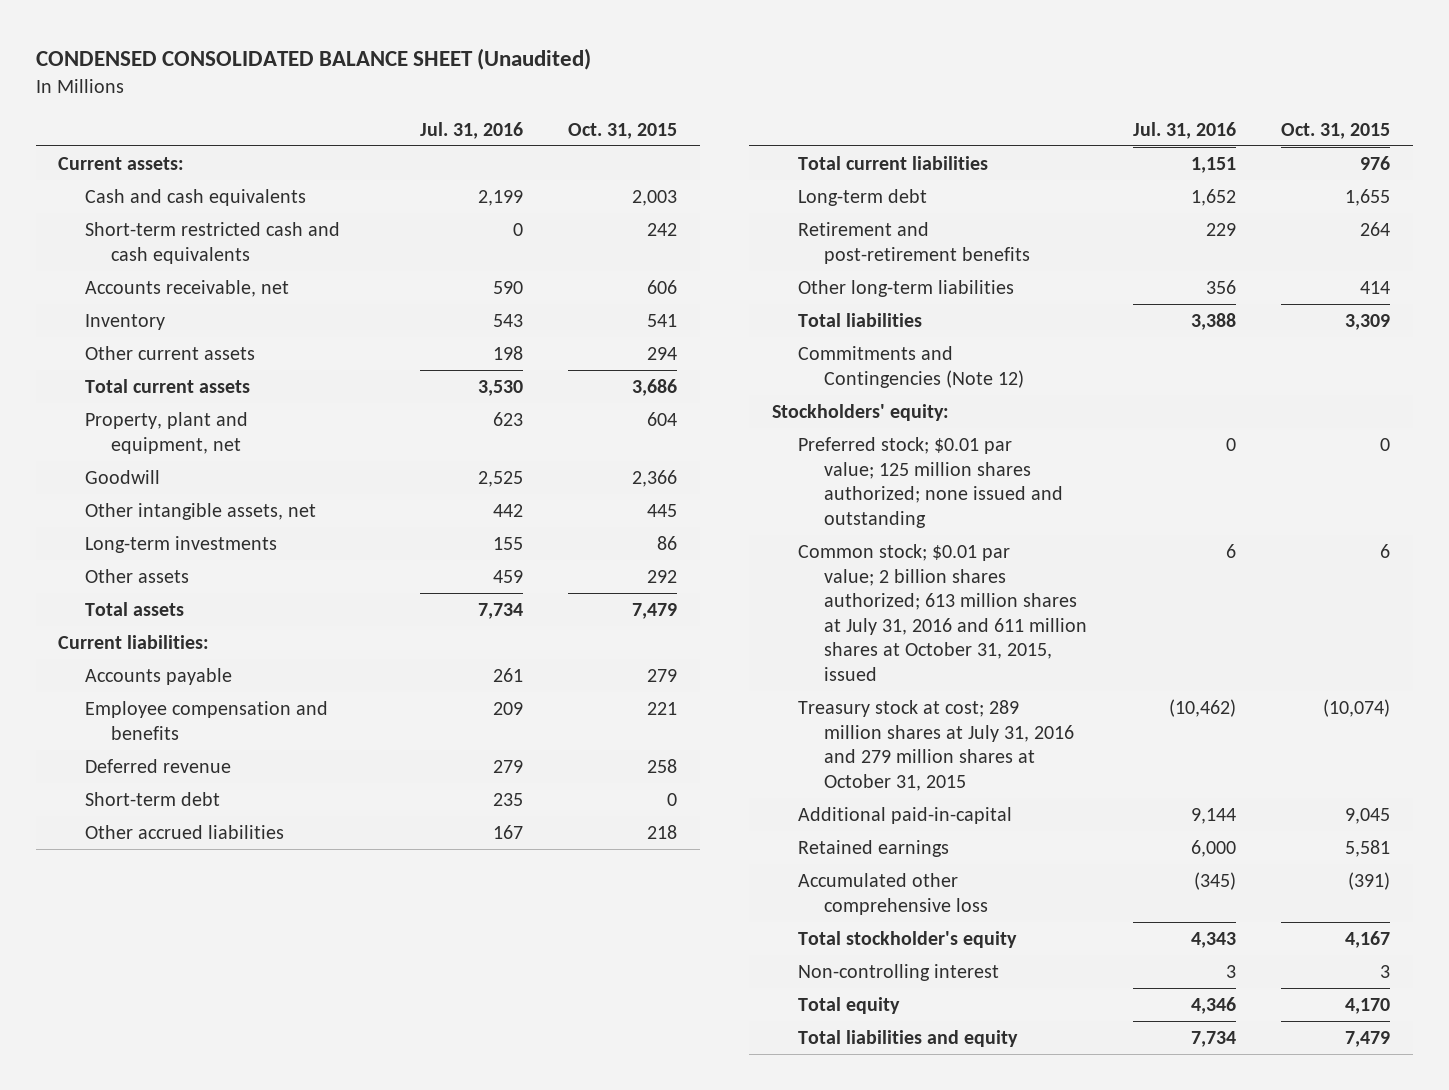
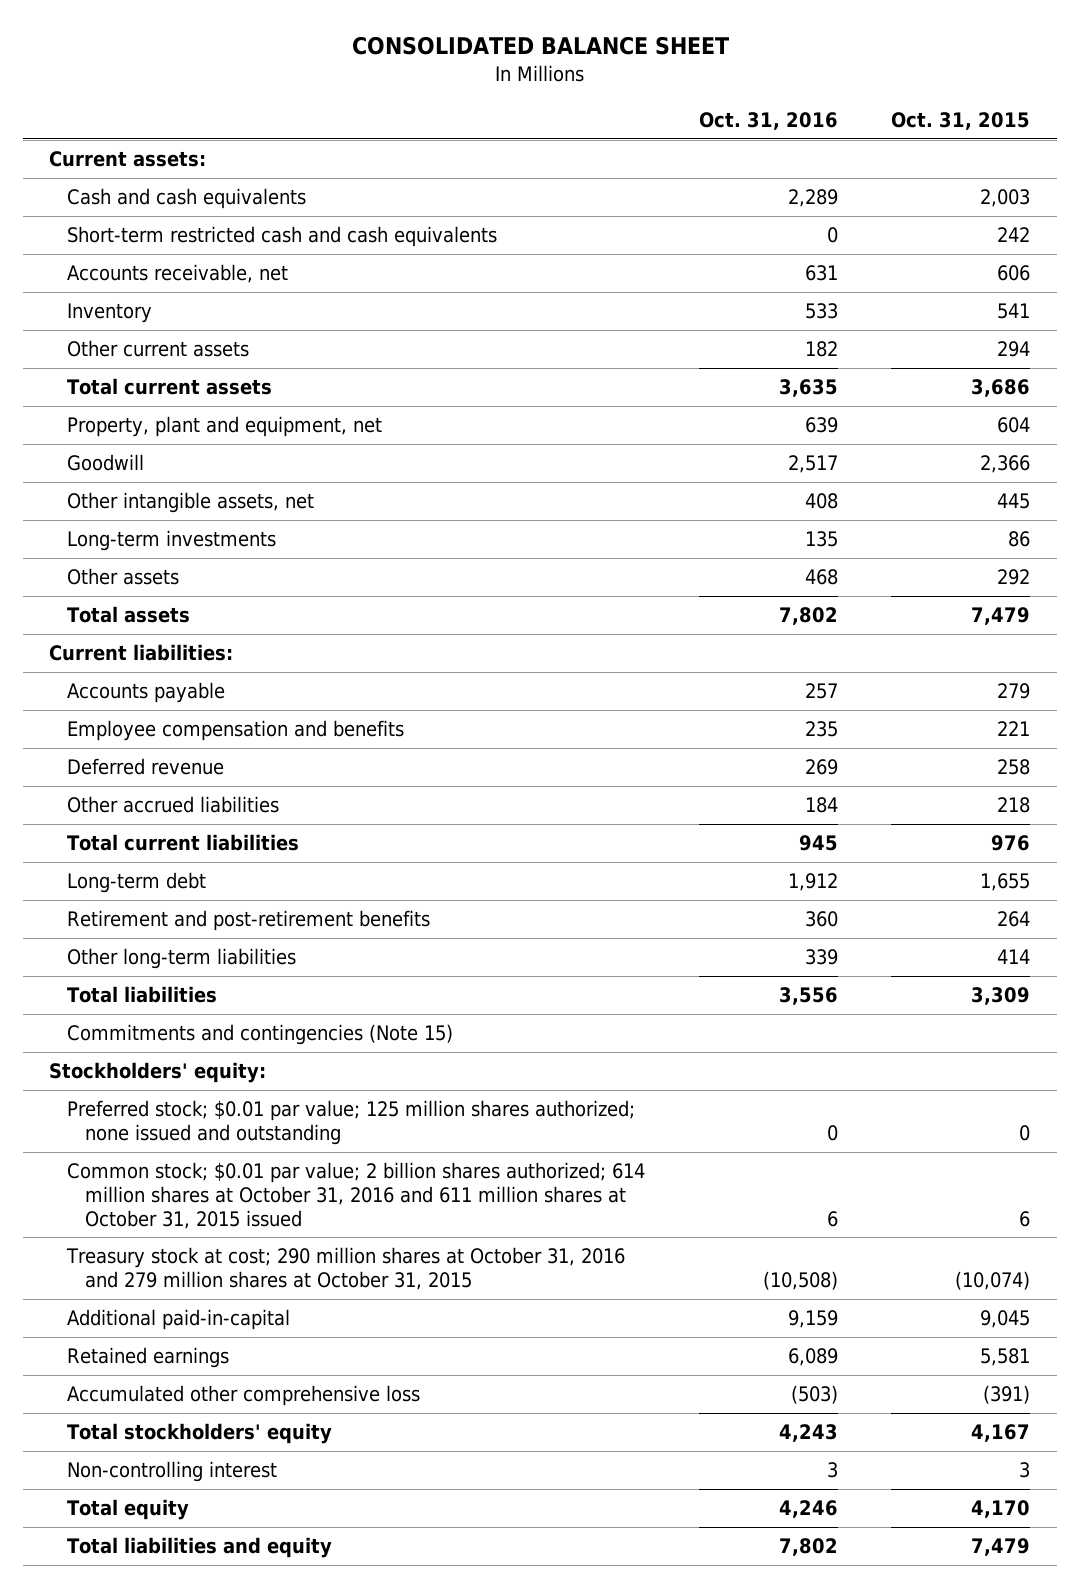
[35,48,591,71] CONDENSED CONSOLIDATED BALANCE SHEET (Unaudited) -> [351,35,729,55] CONSOLIDATED BALANCE SHEET
[419,121,523,139] Jul. 31, 2016 -> none
none -> [698,112,838,131] Oct. 31, 2016
[84,792,220,807] Short-term debt -> none
[797,346,1025,388] Commitments and Contingencies (Note 12) -> [67,1024,454,1046] Commitments and contingencies (Note 15)
[797,544,1088,681] Common stock; $0.01 par value; 2 billion shares authorized; 613 million shares at July 31, 2016 and 611 million shares at October 31, 2015, issued -> [67,1162,646,1229] Common stock; $0.01 par value; 2 billion shares authorized; 614 million shares at October 31, 2016 and 611 million shares at October 31, 2015 issued
[797,700,1075,791] Treasury stock at cost; 289 million shares at July 31, 2016 and 279 million shares at October 31, 2015 -> [66,1247,626,1291] Treasury stock at cost; 290 million shares at October 31, 2016 and 279 million shares at October 31, 2015
[797,931,1017,949] Total stockholder's equity -> [67,1423,333,1445] Total stockholders' equity

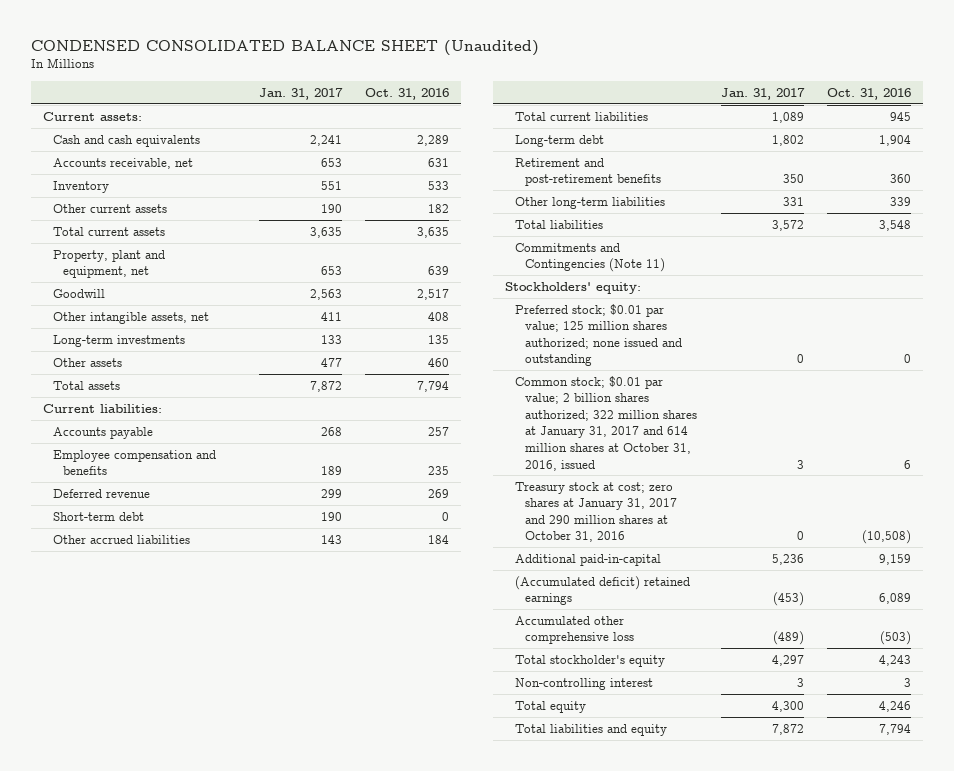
[351,35,729,55] CONSOLIDATED BALANCE SHEET -> [30,39,539,56] CONDENSED CONSOLIDATED BALANCE SHEET (Unaudited)
[891,112,1031,131] Oct. 31, 2015 -> none
none -> [258,87,343,100] Jan. 31, 2017
[67,226,498,248] Short-term restricted cash and cash equivalents -> none
[804,569,838,586] 468 -> [428,357,450,367] 460
[778,607,838,626] 7,802 -> [417,380,450,392] 7,794
none -> [52,511,144,521] Short-term debt
[787,873,838,892] 1,912 -> [879,134,912,146] 1,904
[778,987,838,1006] 3,556 -> [879,219,912,231] 3,548
[67,1024,454,1046] Commitments and contingencies (Note 15) -> [515,242,666,273] Commitments and Contingencies (Note 11)
[67,1162,646,1229] Common stock; $0.01 par value; 2 billion shares authorized; 614 million shares at October 31, 2016 and 611 million shares at October 31, 2015 issued -> [515,375,698,471] Common stock; $0.01 par value; 2 billion shares authorized; 322 million shares at January 31, 2017 and 614 million shares at October 31, 2016, issued
[66,1247,626,1291] Treasury stock at cost; 290 million shares at October 31, 2016 and 279 million shares at October 31, 2015 -> [515,481,678,543] Treasury stock at cost; zero shares at January 31, 2017 and 290 million shares at October 31, 2016
[67,1347,230,1369] Retained earnings -> [515,575,691,606] (Accumulated deficit) retained earnings
[67,1423,333,1445] Total stockholders' equity -> [515,654,666,667] Total stockholder's equity
[778,1538,838,1557] 7,802 -> [879,723,912,735] 7,794

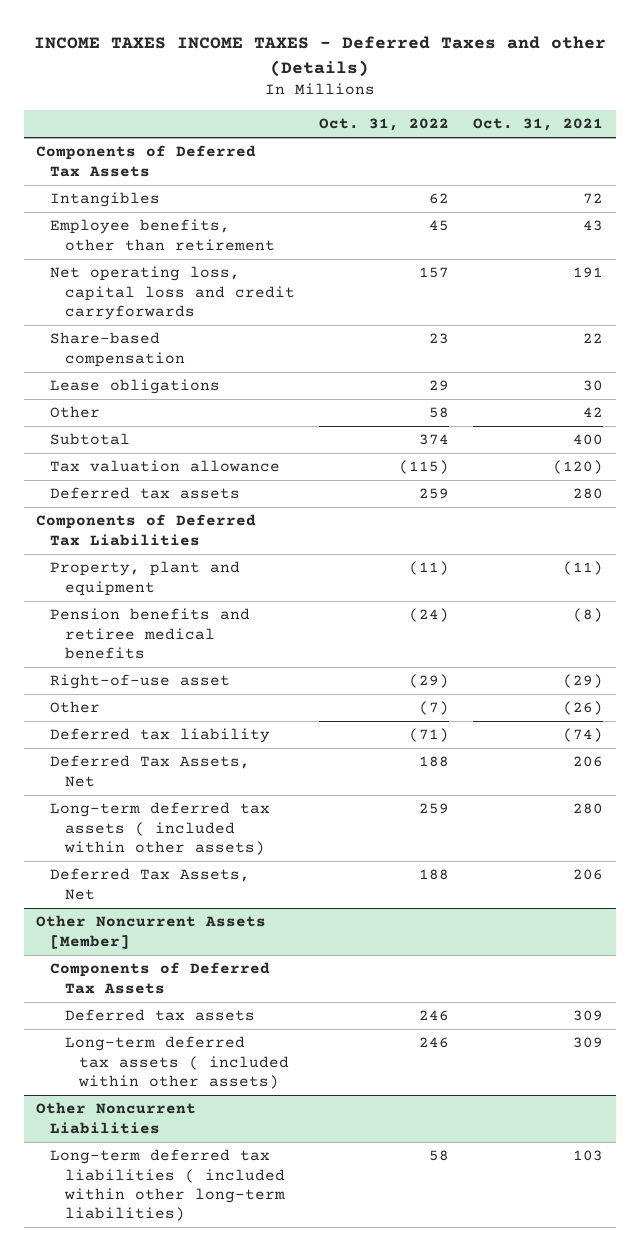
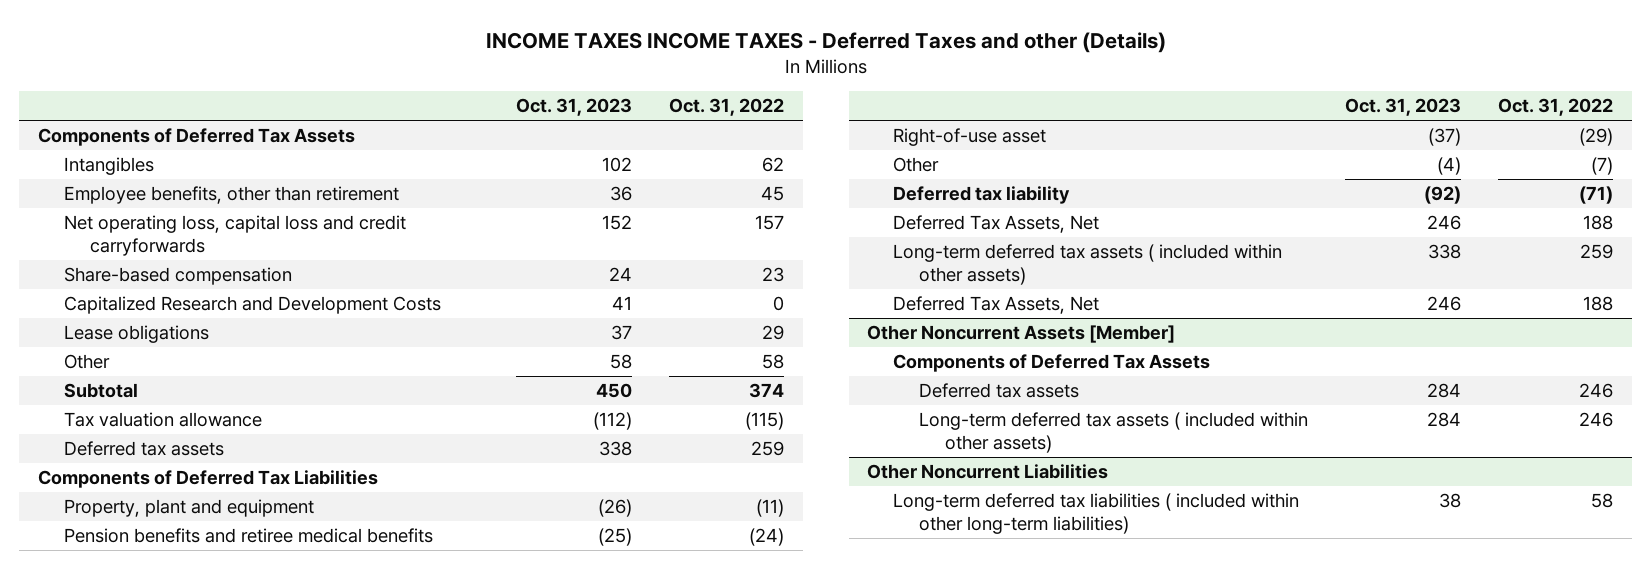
[473,118,604,132] Oct. 31, 2021 -> none
none -> [516,98,633,117] Oct. 31, 2023
none -> [63,296,441,315] Capitalized Research and Development Costs

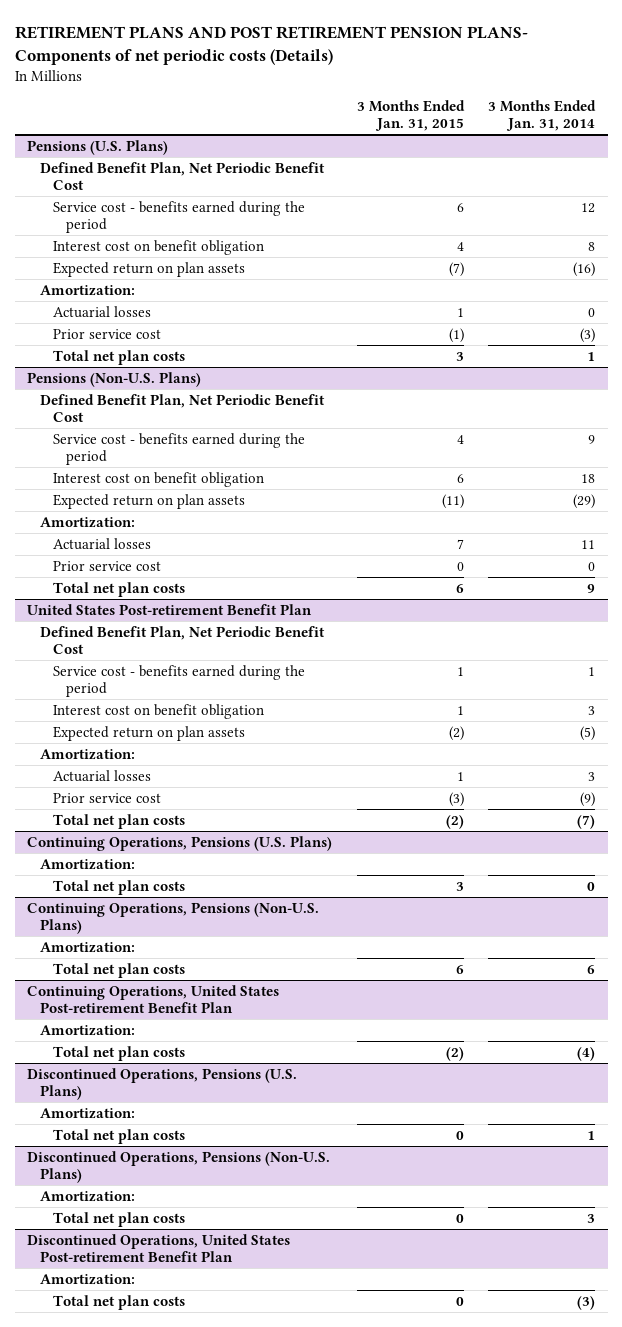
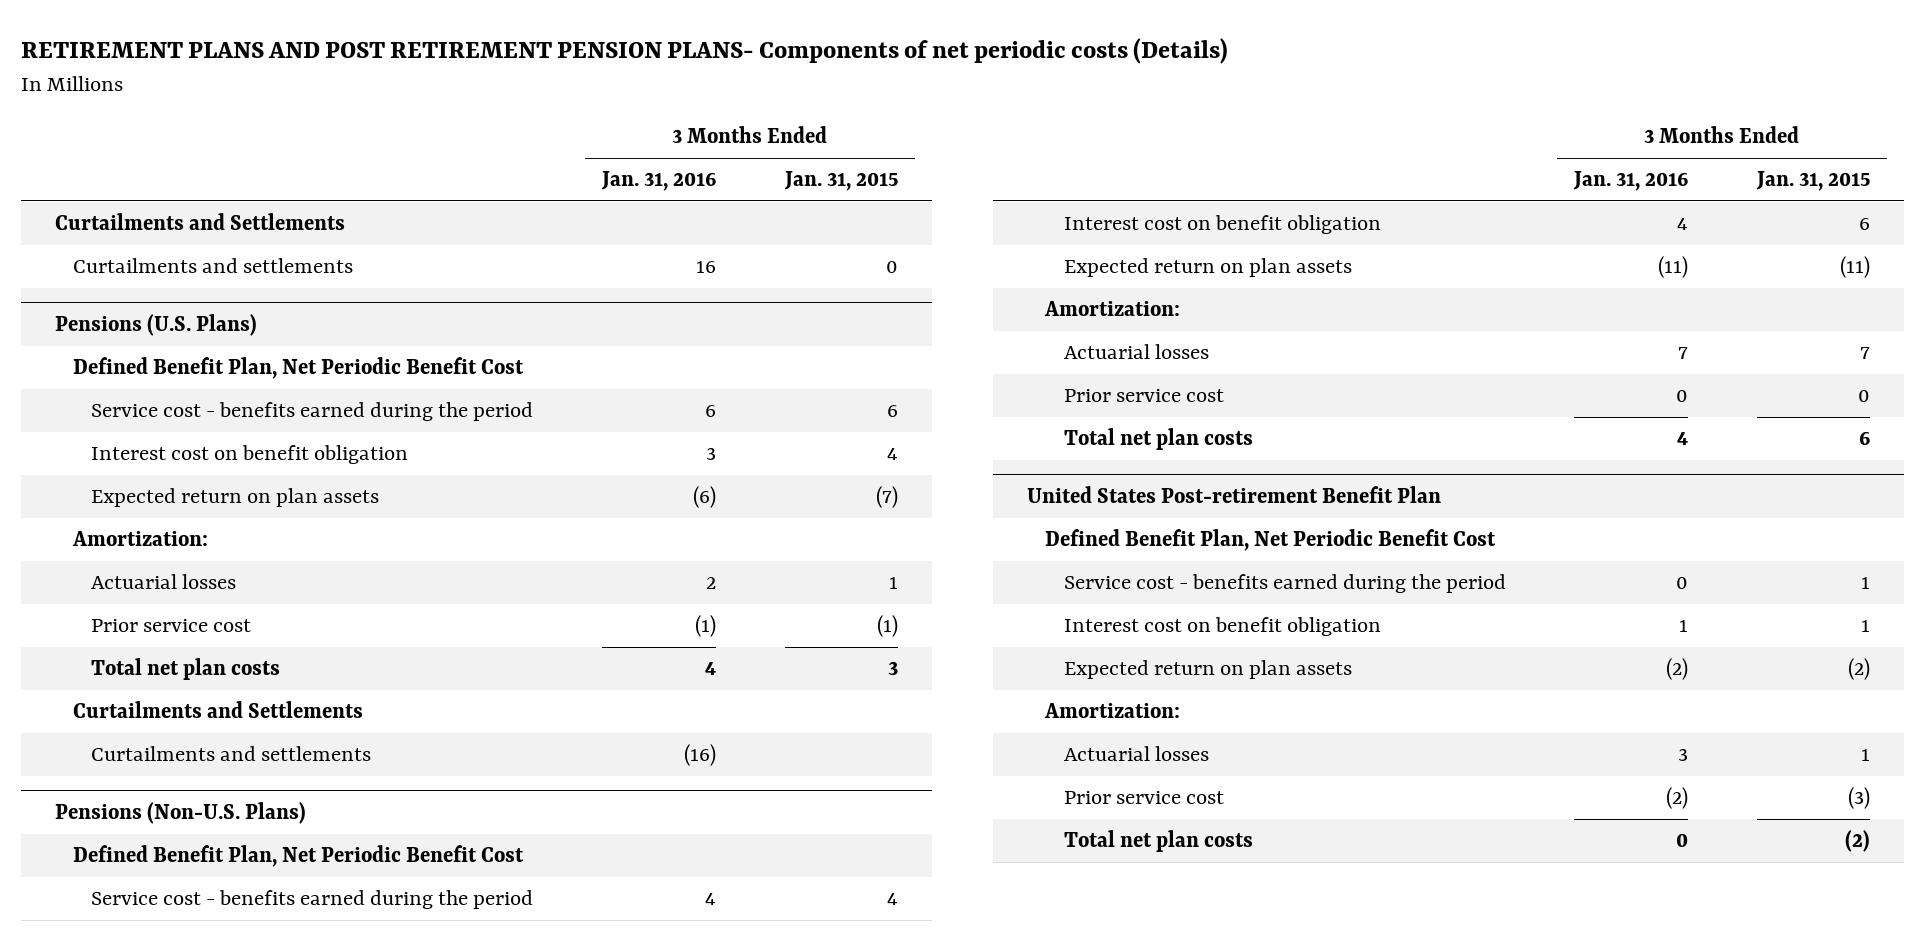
[488,100,597,132] 3 Months Ended Jan. 31, 2014 -> none
none -> [601,171,717,192] Jan. 31, 2016
none -> [54,213,345,231] Curtailments and Settlements
none -> [73,258,354,274] Curtailments and settlements
none -> [73,701,364,719] Curtailments and Settlements
none -> [91,746,372,762] Curtailments and settlements
[27,835,333,851] Continuing Operations, Pensions (U.S. Plans) -> none
[40,858,136,870] Amortization: -> none
[53,879,186,895] Total net plan costs -> none
[27,901,320,934] Continuing Operations, Pensions (Non-U.S. Plans) -> none
[40,941,136,953] Amortization: -> none
[53,962,186,978] Total net plan costs -> none
[27,984,280,1013] Continuing Operations, United States Post-retirement Benefit Plan -> none
[40,1024,136,1036] Amortization: -> none
[53,1045,186,1061] Total net plan costs -> none
[27,1067,298,1100] Discontinued Operations, Pensions (U.S. Plans) -> none
[40,1107,136,1119] Amortization: -> none
[53,1128,186,1144] Total net plan costs -> none
[27,1150,331,1183] Discontinued Operations, Pensions (Non-U.S. Plans) -> none
[40,1190,136,1202] Amortization: -> none
[53,1211,186,1227] Total net plan costs -> none
[27,1233,291,1262] Discontinued Operations, United States Post-retirement Benefit Plan -> none
[40,1273,136,1285] Amortization: -> none
[53,1294,186,1310] Total net plan costs -> none

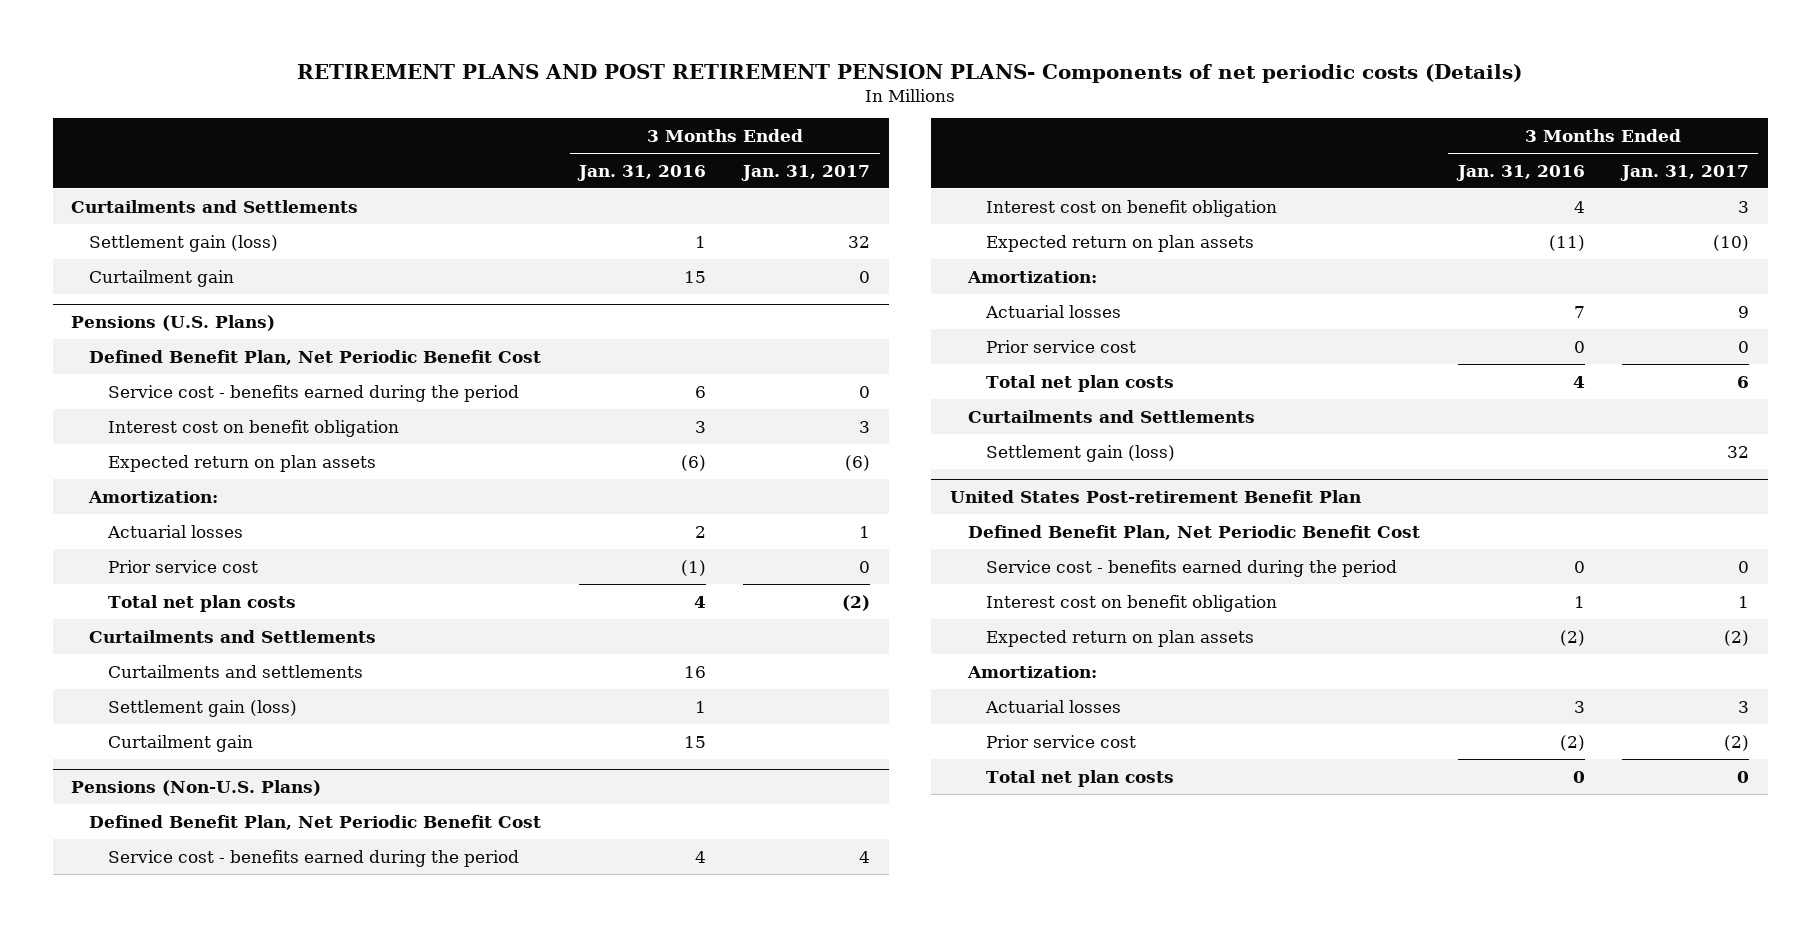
[783,171,898,192] Jan. 31, 2015 -> none
none -> [741,164,871,181] Jan. 31, 2017
[73,258,354,274] Curtailments and settlements -> none
none -> [89,234,279,252] Settlement gain (loss)
none -> [89,269,235,287] Curtailment gain
[684,744,717,767] (16) -> [683,665,706,678] 16
none -> [107,699,297,717] Settlement gain (loss)
none -> [107,734,253,752] Curtailment gain
none -> [968,409,1256,423] Curtailments and Settlements
none -> [986,444,1176,462] Settlement gain (loss)

